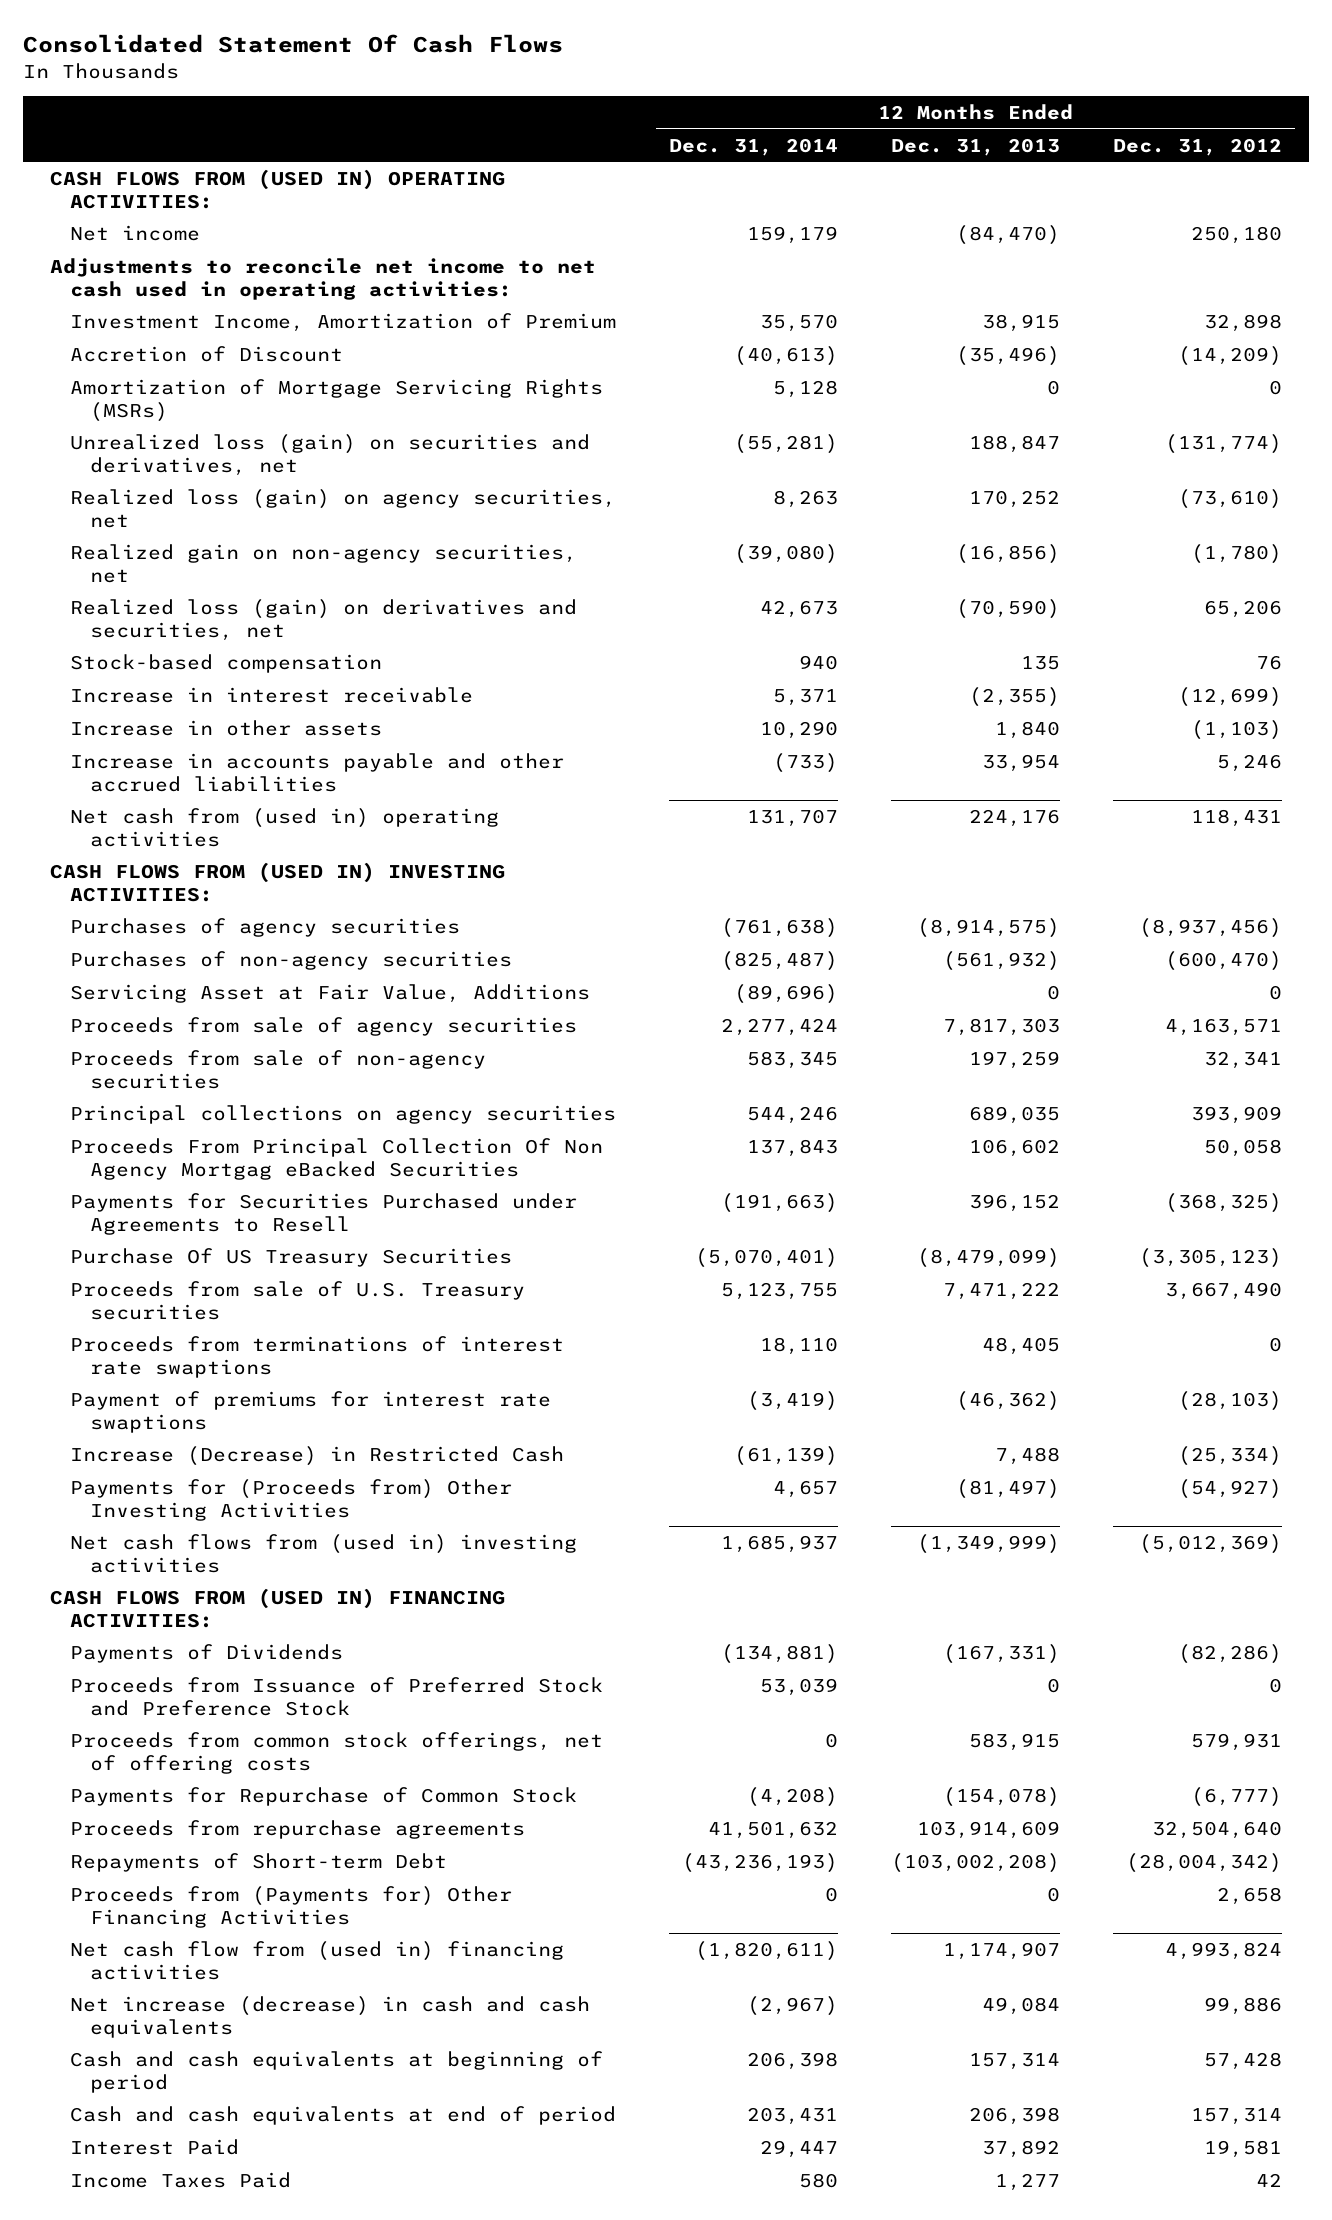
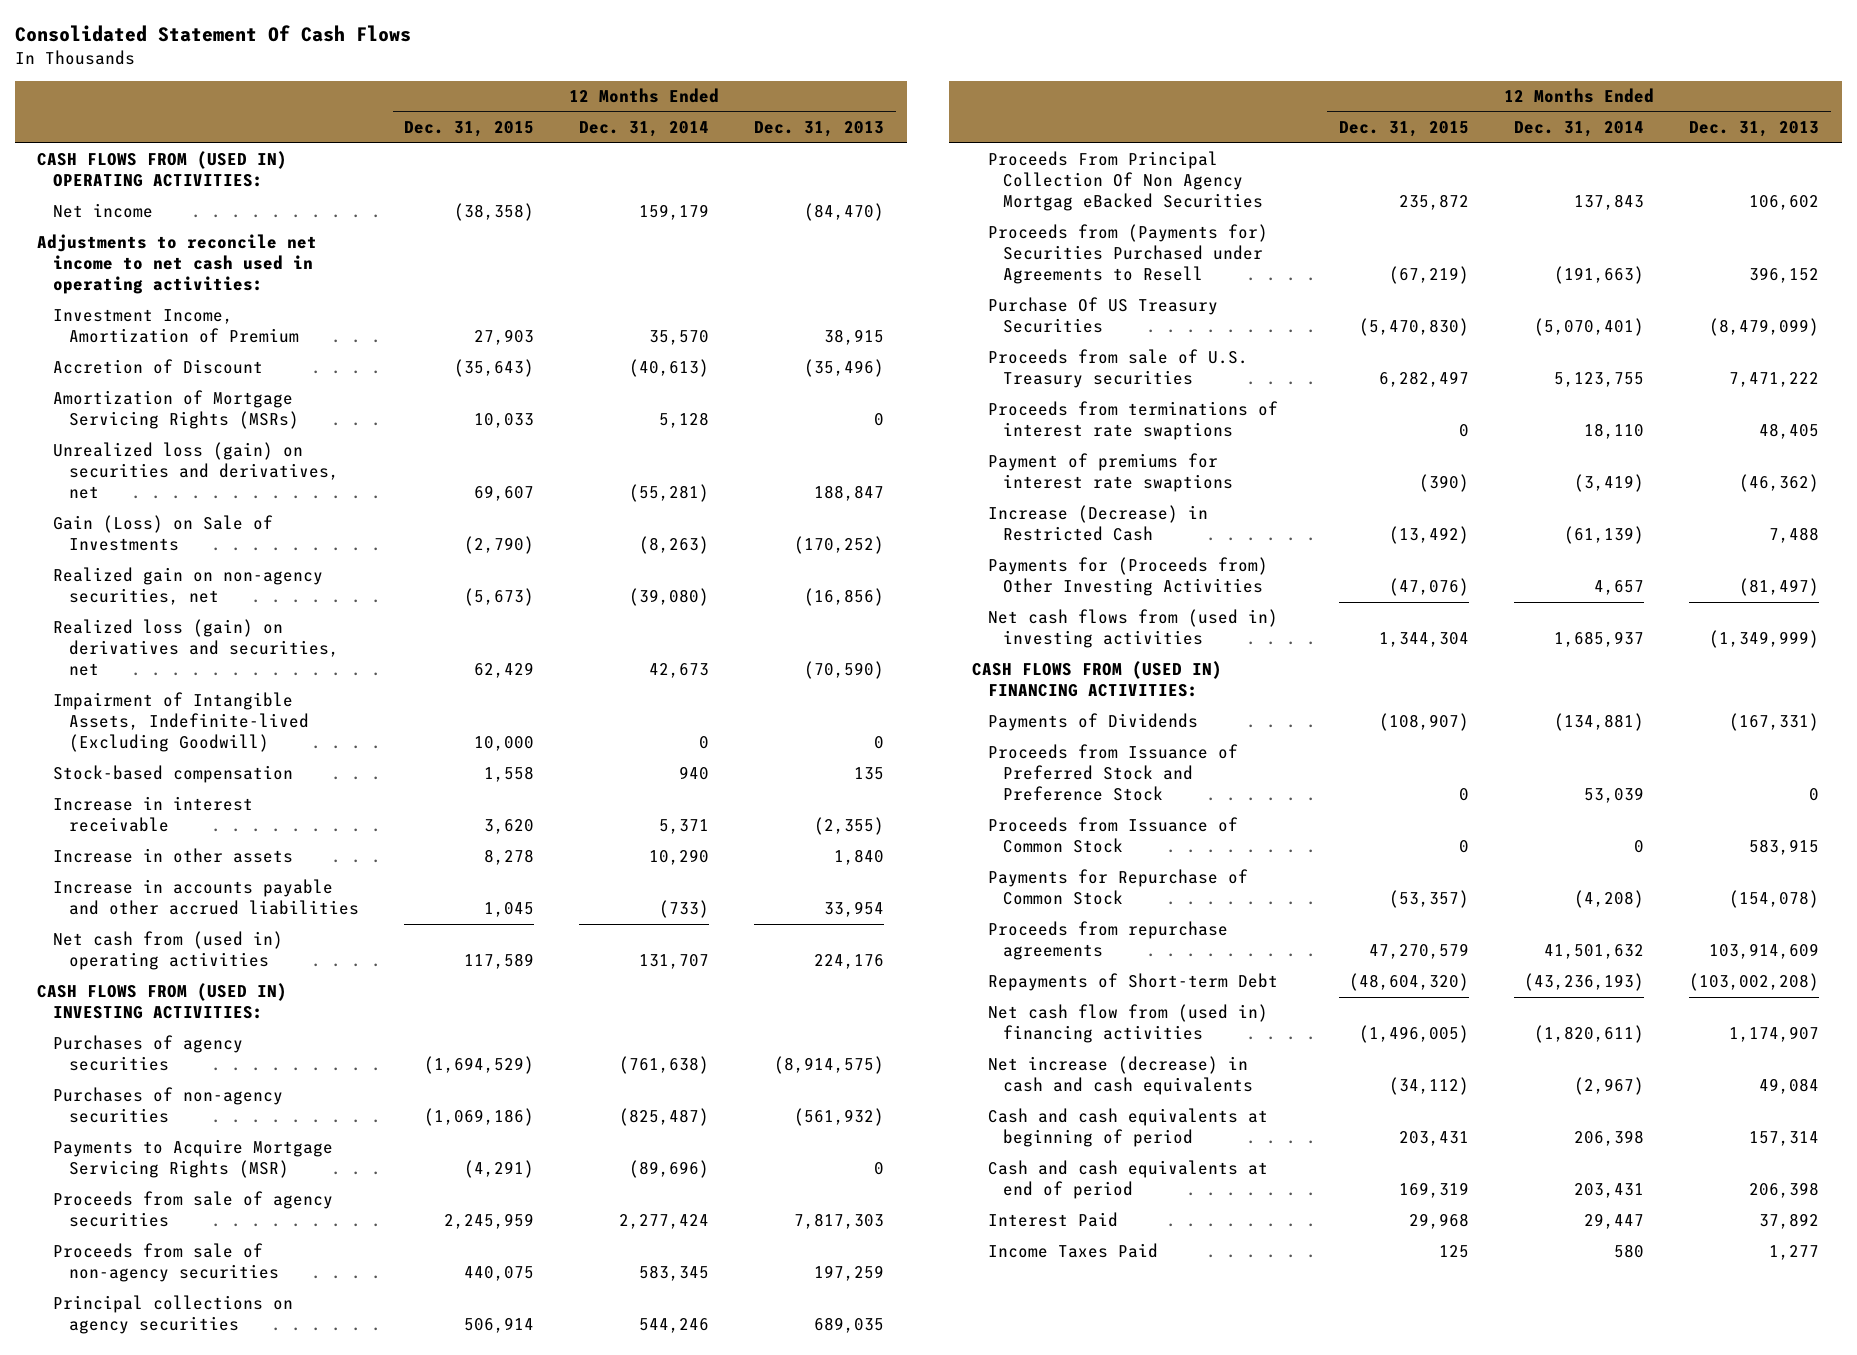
[1113,137,1283,156] Dec. 31, 2012 -> none
none -> [403,121,534,138] Dec. 31, 2015
[70,488,617,528] Realized loss (gain) on agency securities, net -> none
none -> [52,515,273,552] Gain (Loss) on Sale of Investments
none -> [52,692,309,753] Impairment of Intangible Assets, Indefinite-lived (Excluding Goodwill)
[70,983,591,1003] Servicing Asset at Fair Value, Additions -> [52,1139,333,1179] Payments to Acquire Mortgage Servicing Rights (MSR)
[70,1192,578,1235] Payments for Securities Purchased under Agreements to Resell -> [987,224,1268,285] Proceeds from (Payments for) Securities Purchased under Agreements to Resell
[70,1731,604,1774] Proceeds from common stock offerings, net of offering costs -> [987,817,1238,854] Proceeds from Issuance of Common Stock
[70,1885,513,1928] Proceeds from (Payments for) Other Financing Activities -> none

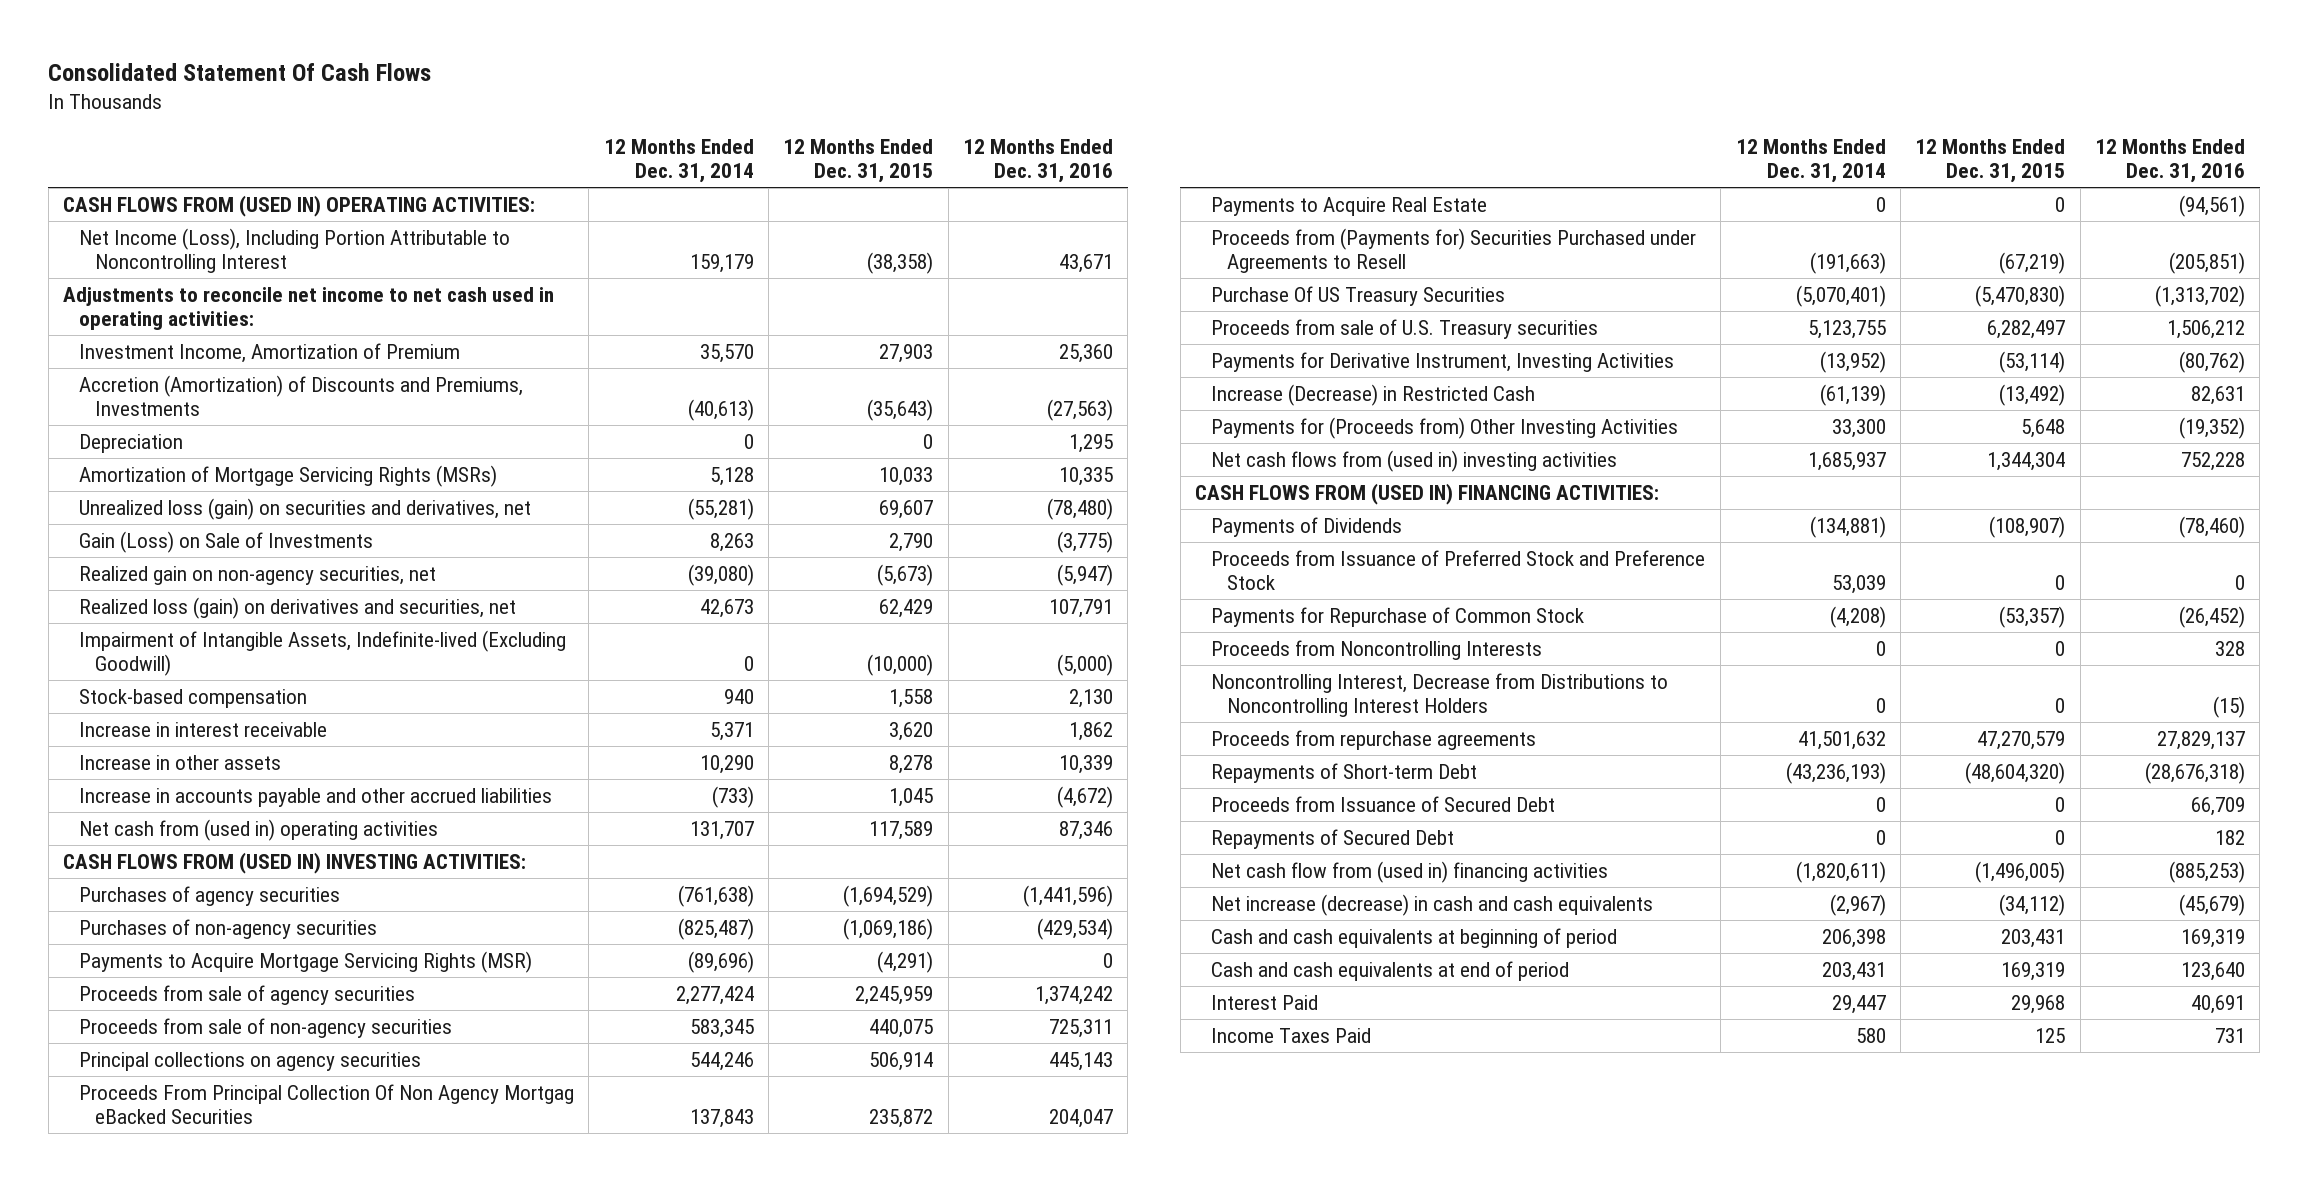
[754,121,885,138] Dec. 31, 2013 -> none
none -> [963,138,1114,184] 12 Months Ended Dec. 31, 2016
[52,203,153,219] Net income -> [79,227,511,274] Net Income (Loss), Including Portion Attributable to Noncontrolling Interest
[52,359,263,375] Accretion of Discount -> [79,374,524,417] Accretion (Amortization) of Discounts and Premiums, Investments
none -> [79,433,184,453] Depreciation
[463,536,534,555] (2,790) -> [889,532,934,552] 2,790
[639,536,710,555] (8,263) -> [709,532,754,552] 8,263
[473,736,534,752] 10,000 -> [867,654,934,677] (10,000)
none -> [1211,196,1488,216] Payments to Acquire Real Estate
[987,401,1278,441] Proceeds from terminations of interest rate swaptions -> none
[987,453,1234,493] Payment of premiums for interest rate swaptions -> none
none -> [1211,351,1675,372] Payments for Derivative Instrument, Investing Activities
[1388,578,1469,597] (47,076) -> [2021,418,2066,438] 5,648
[1594,580,1645,596] 4,657 -> [1831,418,1886,438] 33,300
[987,817,1238,854] Proceeds from Issuance of Common Stock -> none
none -> [1211,639,1543,660] Proceeds from Noncontrolling Interests
none -> [1211,672,1669,718] Noncontrolling Interest, Decrease from Distributions to Noncontrolling Interest Holders
none -> [1211,795,1556,812] Proceeds from Issuance of Secured Debt
none -> [1211,828,1455,849] Repayments of Secured Debt

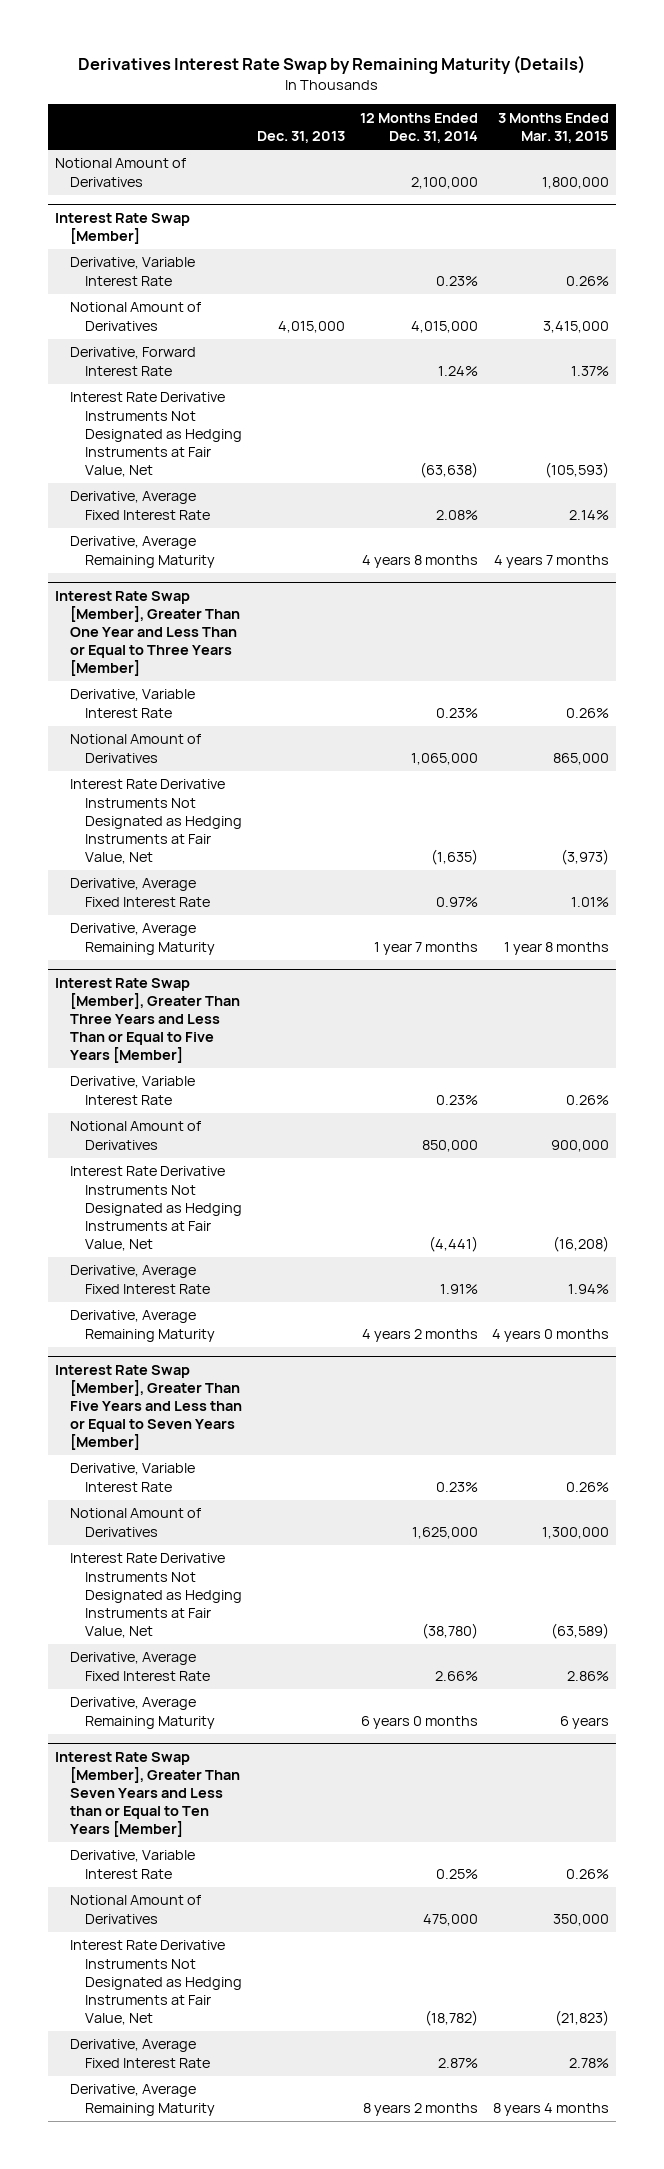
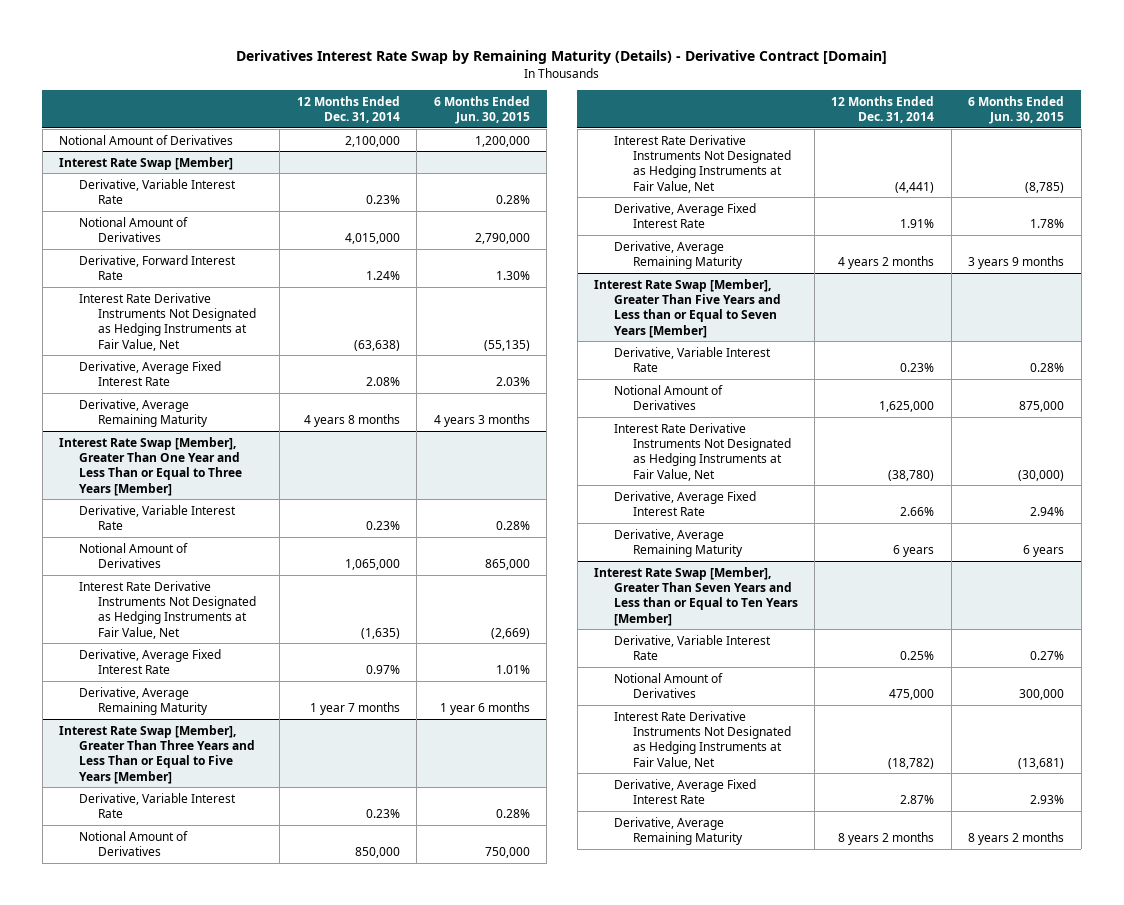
[78,55,586,75] Derivatives Interest Rate Swap by Remaining Maturity (Details) -> [235,50,887,65] Derivatives Interest Rate Swap by Remaining Maturity (Details) - Derivative Contract [Domain]
[256,131,345,144] Dec. 31, 2013 -> none
[498,112,610,144] 3 Months Ended Mar. 31, 2015 -> none
none -> [433,95,530,125] 6 Months Ended Jun. 30, 2015
[360,1715,478,1729] 6 years 0 months -> [893,544,935,557] 6 years

